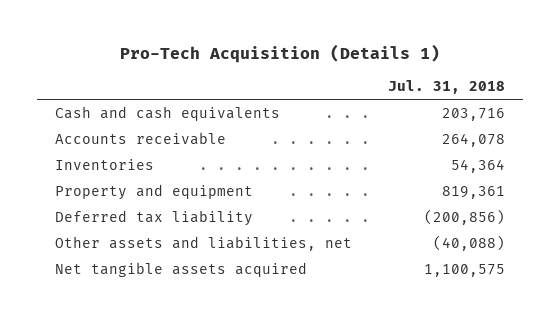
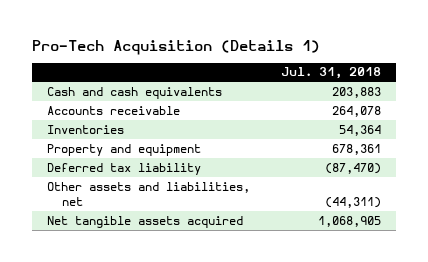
[441,108,505,122] 203,716 -> [331,86,381,98] 203,883
[441,186,505,200] 819,361 -> [331,143,381,155] 678,361
[423,209,505,226] (200,856) -> [324,162,381,174] (87,470)
[432,235,505,252] (40,088) -> [324,197,381,209] (44,311)
[423,264,505,278] 1,100,575 -> [317,215,381,227] 1,068,905

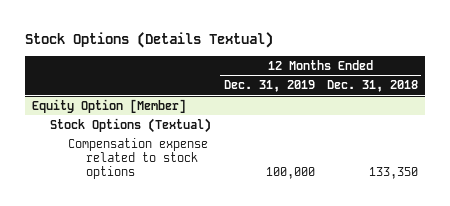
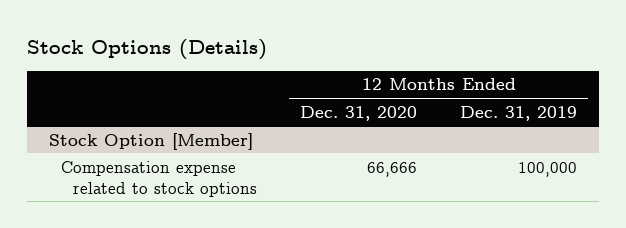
[25,32,274,49] Stock Options (Details Textual) -> [27,38,268,60] Stock Options (Details)
[327,80,419,93] Dec. 31, 2018 -> none
none -> [300,105,418,121] Dec. 31, 2020
[49,117,211,133] Stock Options (Textual) -> none
[31,98,186,113] Equity Option [Member] -> [48,132,253,150] Stock Option [Member]

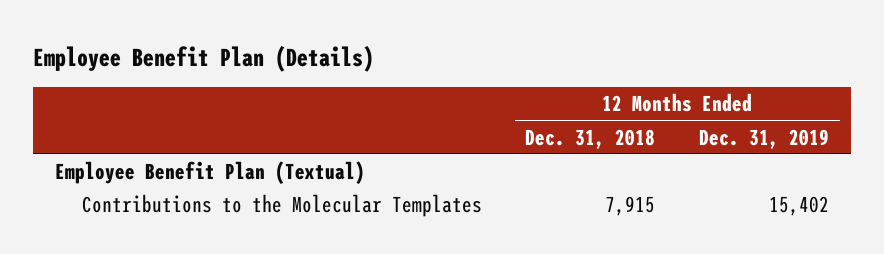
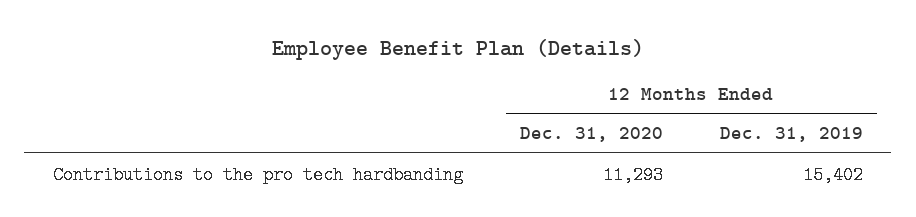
[525,128,656,149] Dec. 31, 2018 -> none
none -> [519,127,663,143] Dec. 31, 2020
[54,161,365,185] Employee Benefit Plan (Textual) -> none
[81,194,482,218] Contributions to the Molecular Templates -> [52,165,463,184] Contributions to the pro tech hardbanding

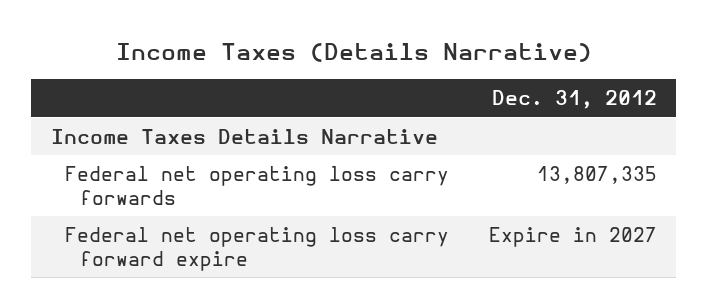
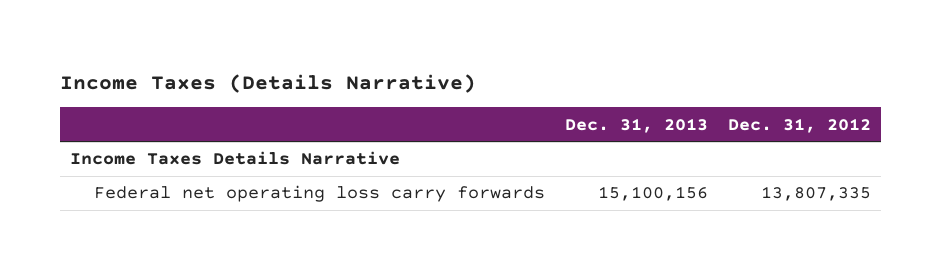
none -> [564,117,708,133] Dec. 31, 2013
[65,226,450,271] Federal net operating loss carry forward expire -> none

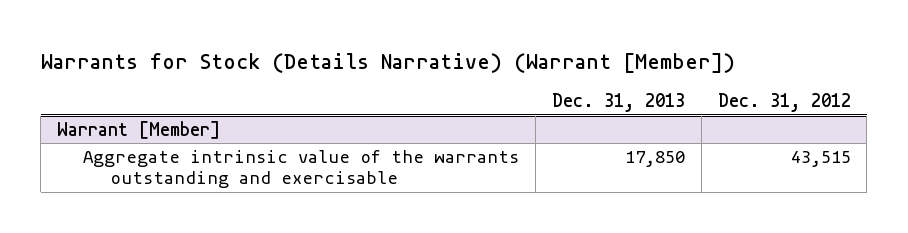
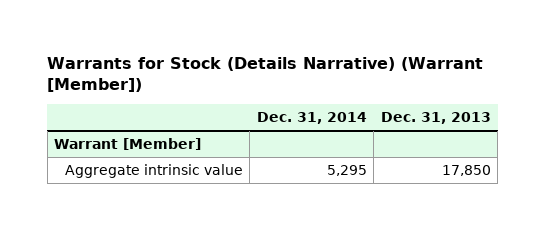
[717,93,851,113] Dec. 31, 2012 -> none
none -> [256,112,367,125] Dec. 31, 2014
[83,150,520,189] Aggregate intrinsic value of the warrants outstanding and exercisable -> [65,164,244,179] Aggregate intrinsic value

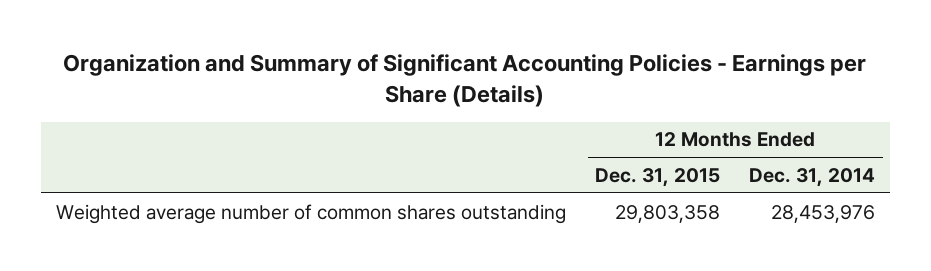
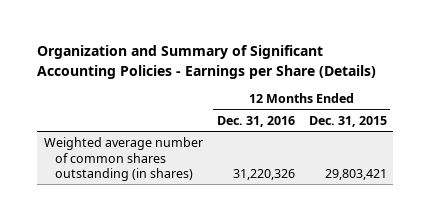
[749,167,876,187] Dec. 31, 2014 -> none
none -> [216,115,295,127] Dec. 31, 2016
[55,203,566,224] Weighted average number of common shares outstanding -> [44,137,204,181] Weighted average number of common shares outstanding (in shares)
[614,204,720,223] 29,803,358 -> [324,168,387,180] 29,803,421

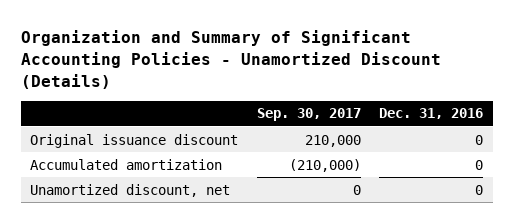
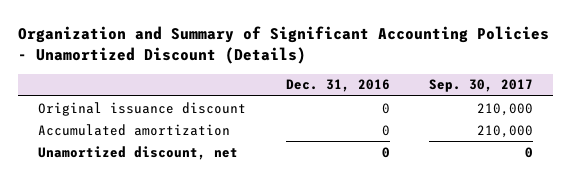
[288,158,361,172] (210,000) -> [476,124,533,138] 210,000

